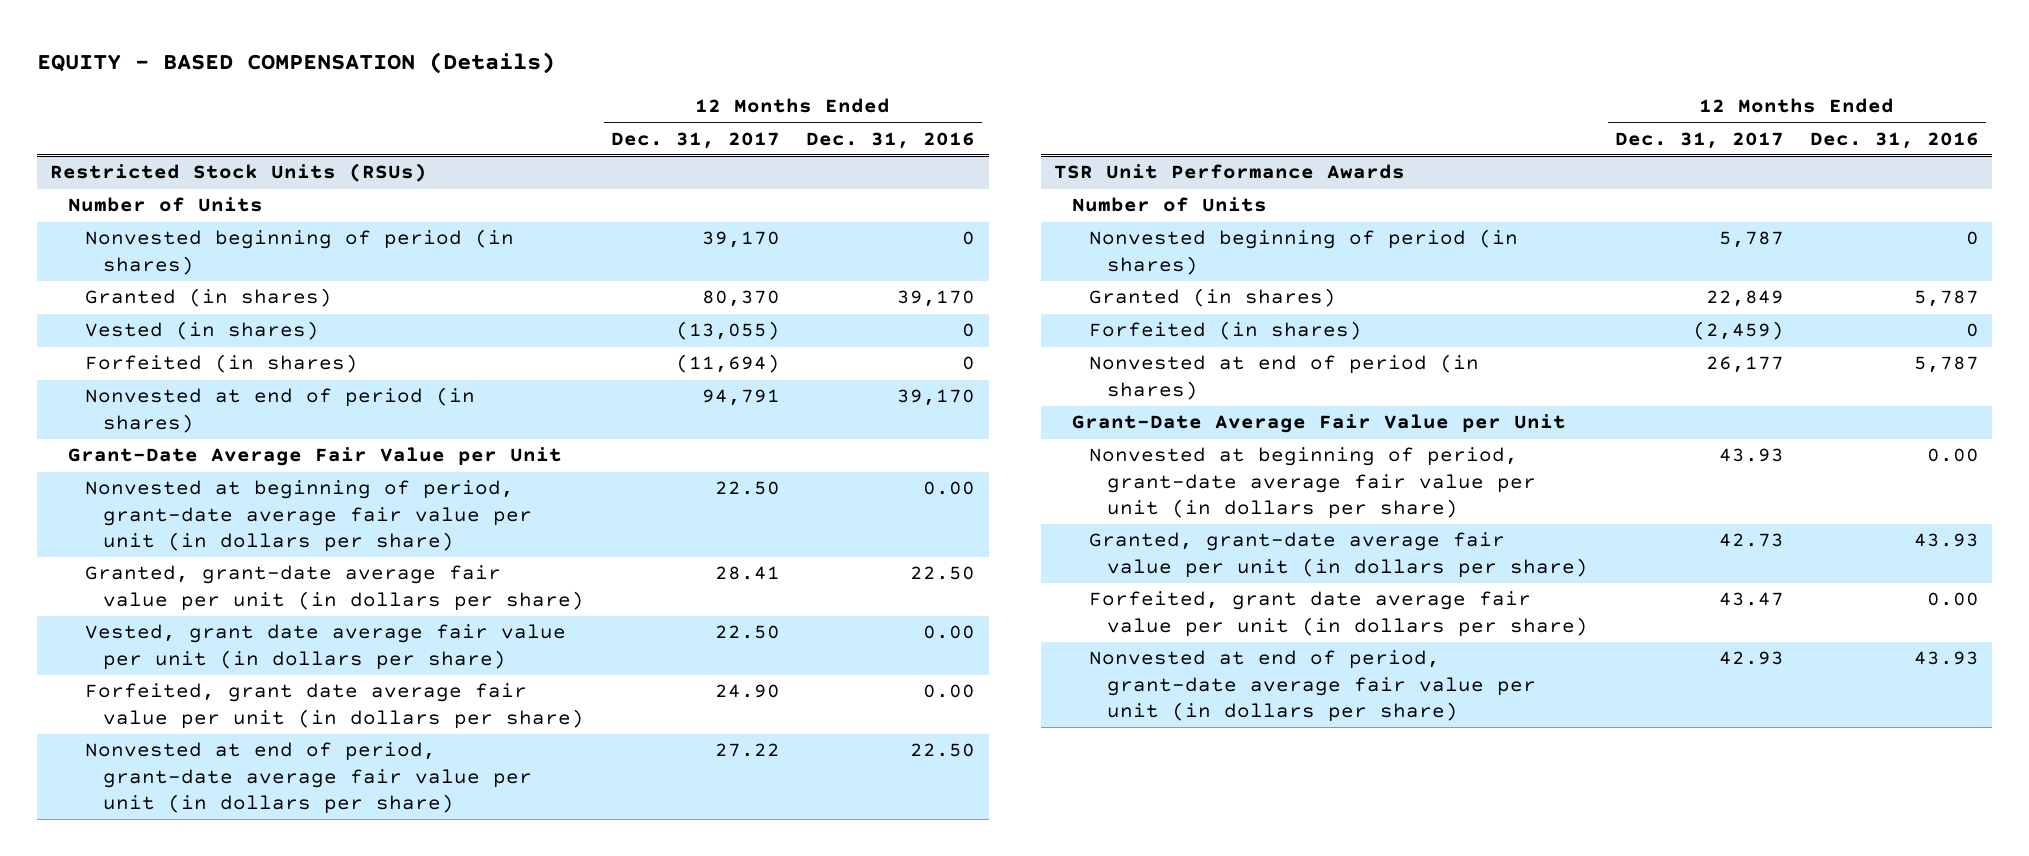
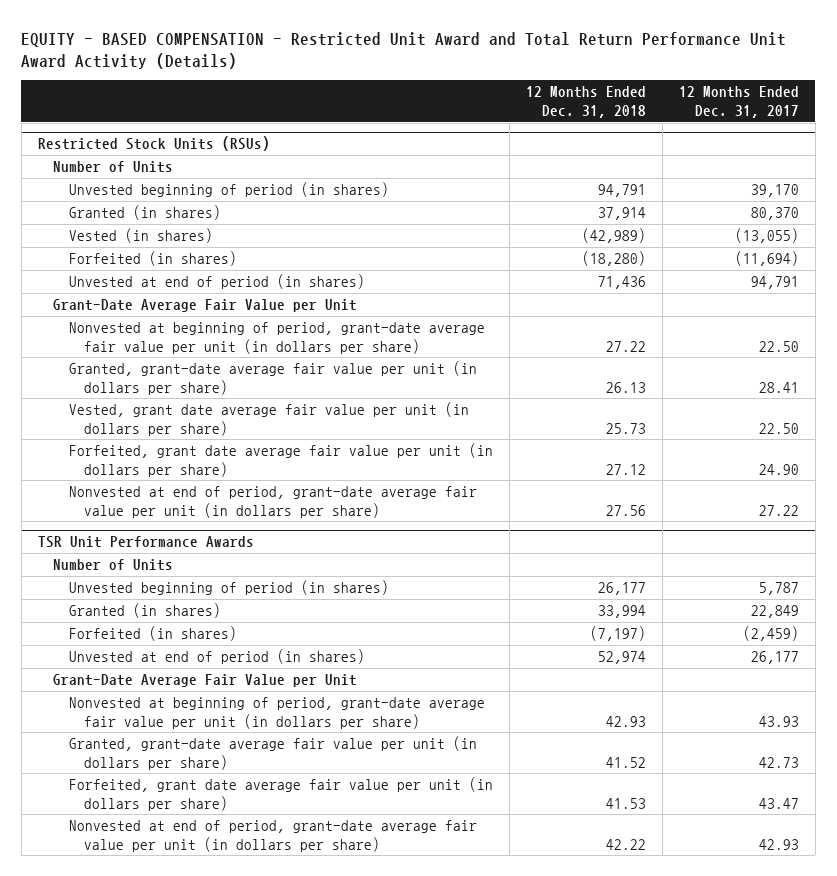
[36,51,555,74] EQUITY - BASED COMPENSATION (Details) -> [21,31,787,70] EQUITY - BASED COMPENSATION - Restricted Unit Award and Total Return Performance Unit Award Activity (Details)
[806,131,976,149] Dec. 31, 2016 -> none
none -> [525,86,646,119] 12 Months Ended Dec. 31, 2018
[85,229,515,275] Nonvested beginning of period (in shares) -> [68,181,389,197] Unvested beginning of period (in shares)
[85,387,476,433] Nonvested at end of period (in shares) -> [68,273,365,289] Unvested at end of period (in shares)
[1089,229,1519,275] Nonvested beginning of period (in shares) -> [68,579,389,595] Unvested beginning of period (in shares)
[1089,354,1480,400] Nonvested at end of period (in shares) -> [68,648,365,664] Unvested at end of period (in shares)

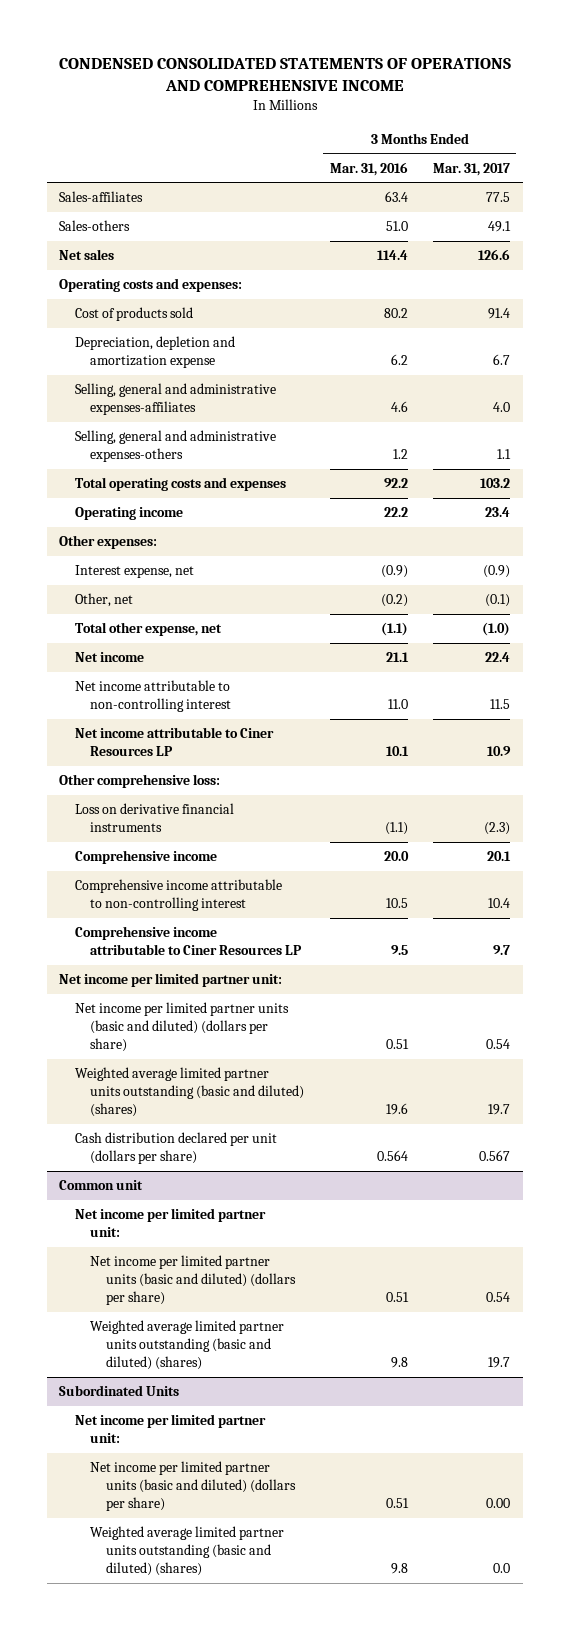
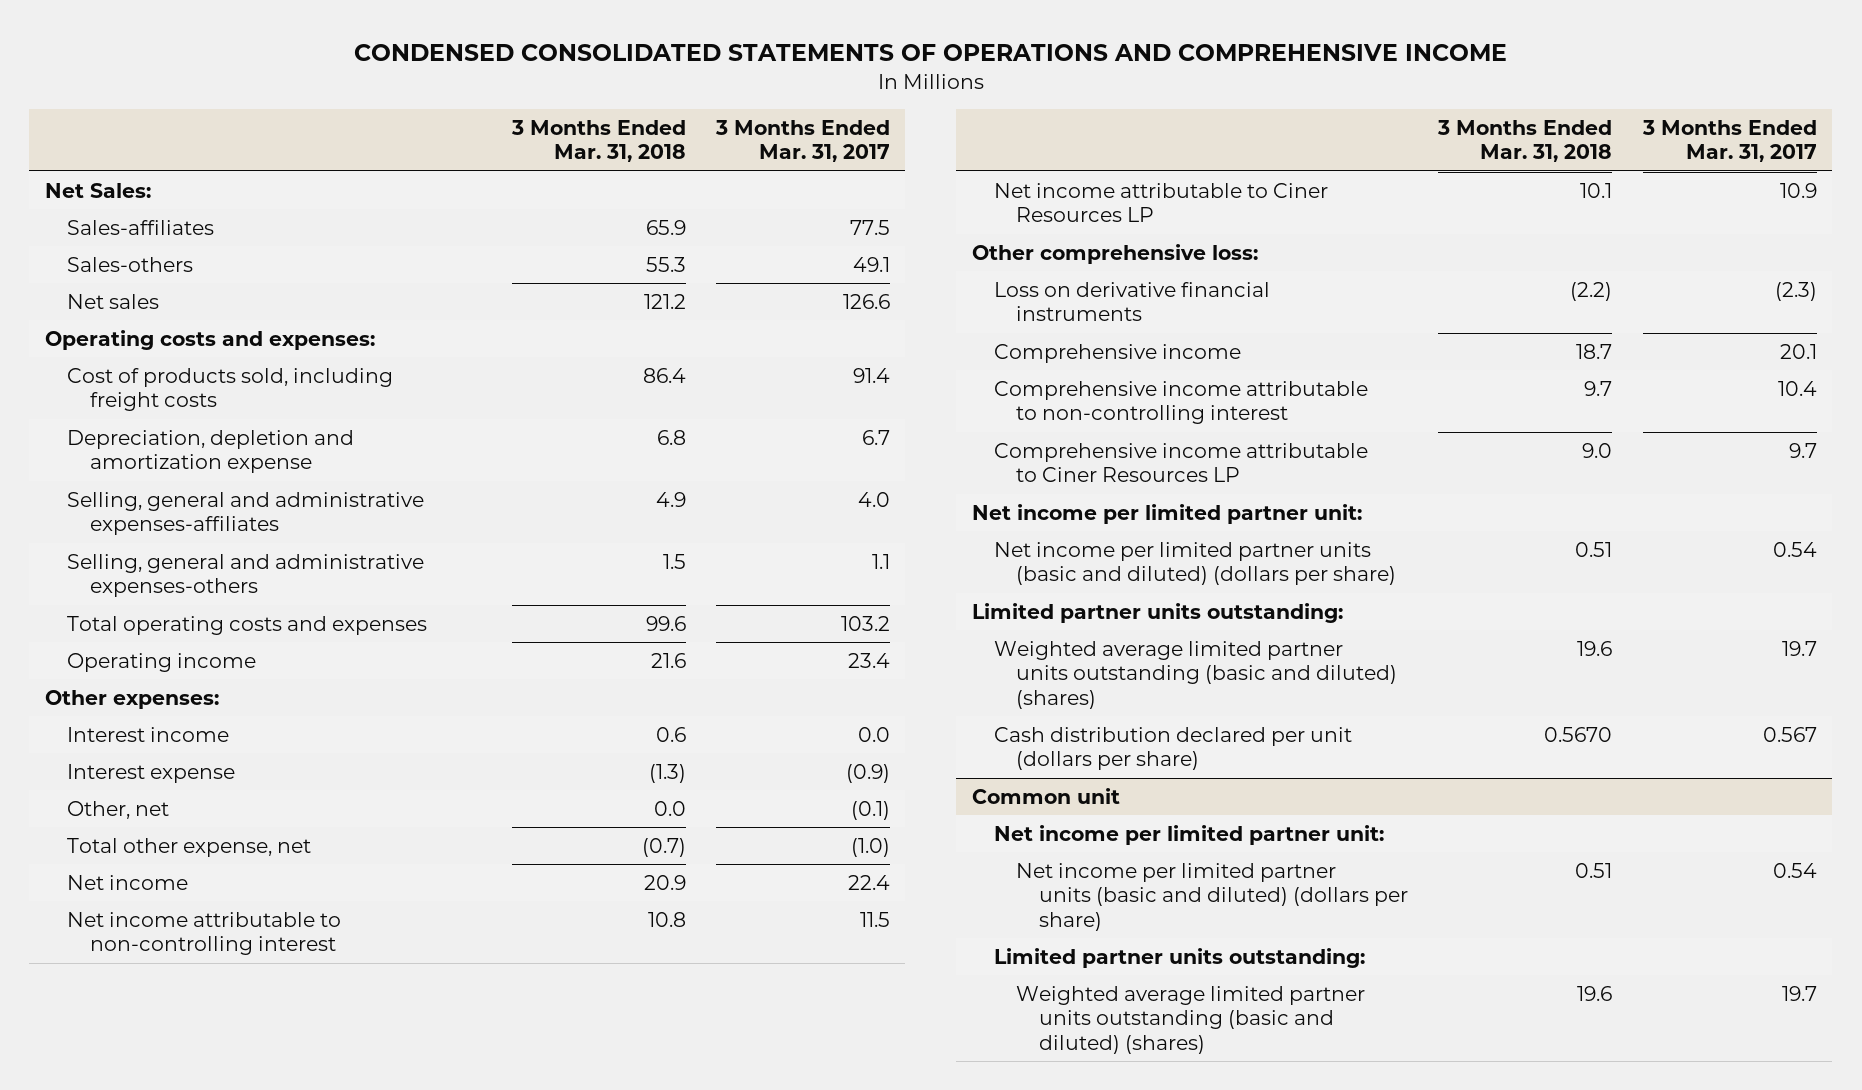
[329,161,408,176] Mar. 31, 2016 -> none
none -> [510,119,686,163] 3 Months Ended Mar. 31, 2018
none -> [44,182,151,198] Net Sales:
[74,307,193,322] Cost of products sold -> [67,367,394,412] Cost of products sold, including freight costs
none -> [67,726,230,742] Interest income
[74,565,194,579] Interest expense, net -> [67,763,236,783] Interest expense
none -> [971,602,1343,623] Limited partner units outstanding:
none -> [994,947,1366,968] Limited partner units outstanding:
[59,1385,180,1397] Subordinated Units -> none
[74,1414,266,1444] Net income per limited partner unit: -> none
[90,1461,296,1512] Net income per limited partner units (basic and diluted) (dollars per share) -> none
[90,1526,285,1577] Weighted average limited partner units outstanding (basic and diluted) (shares) -> none

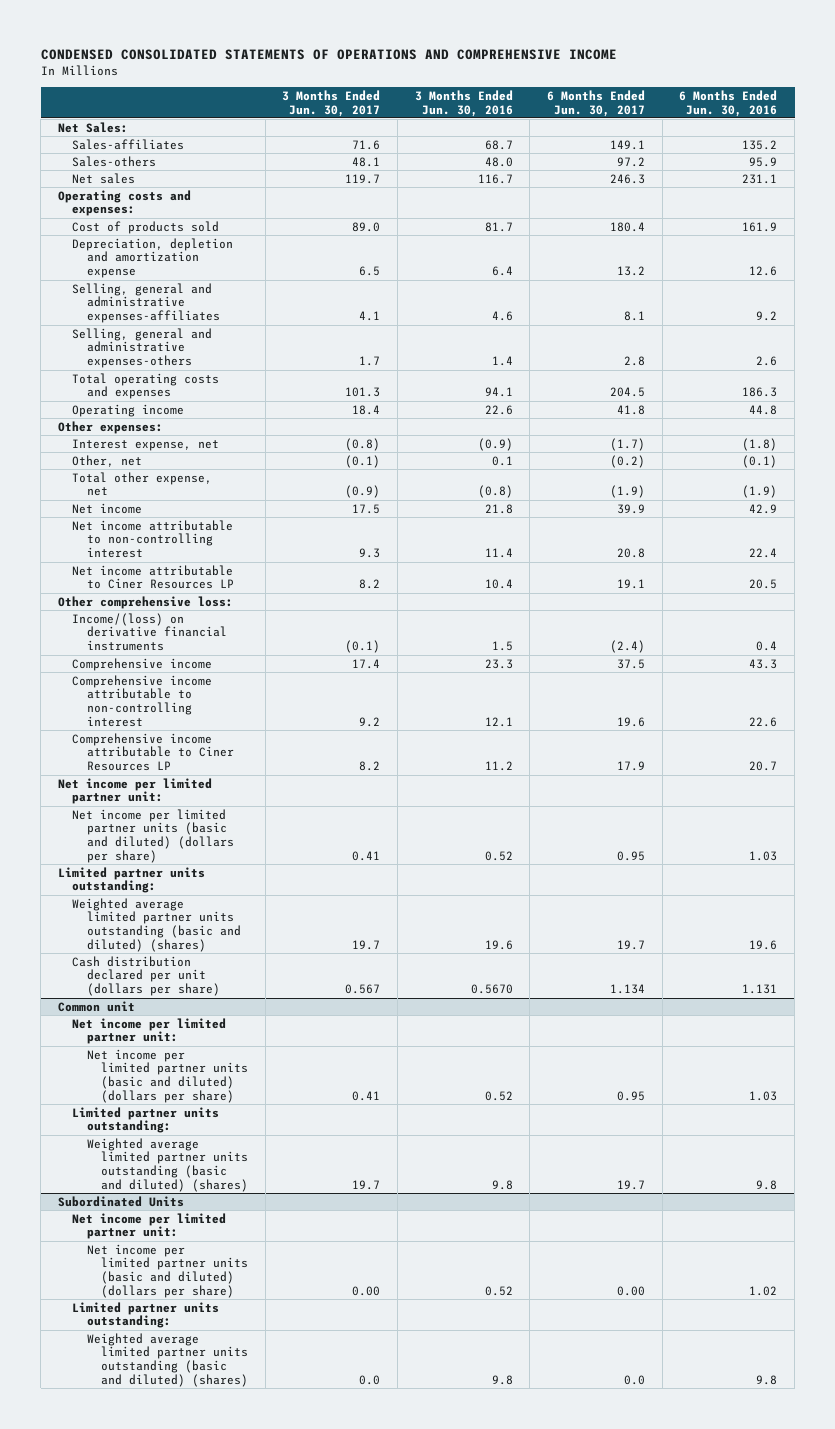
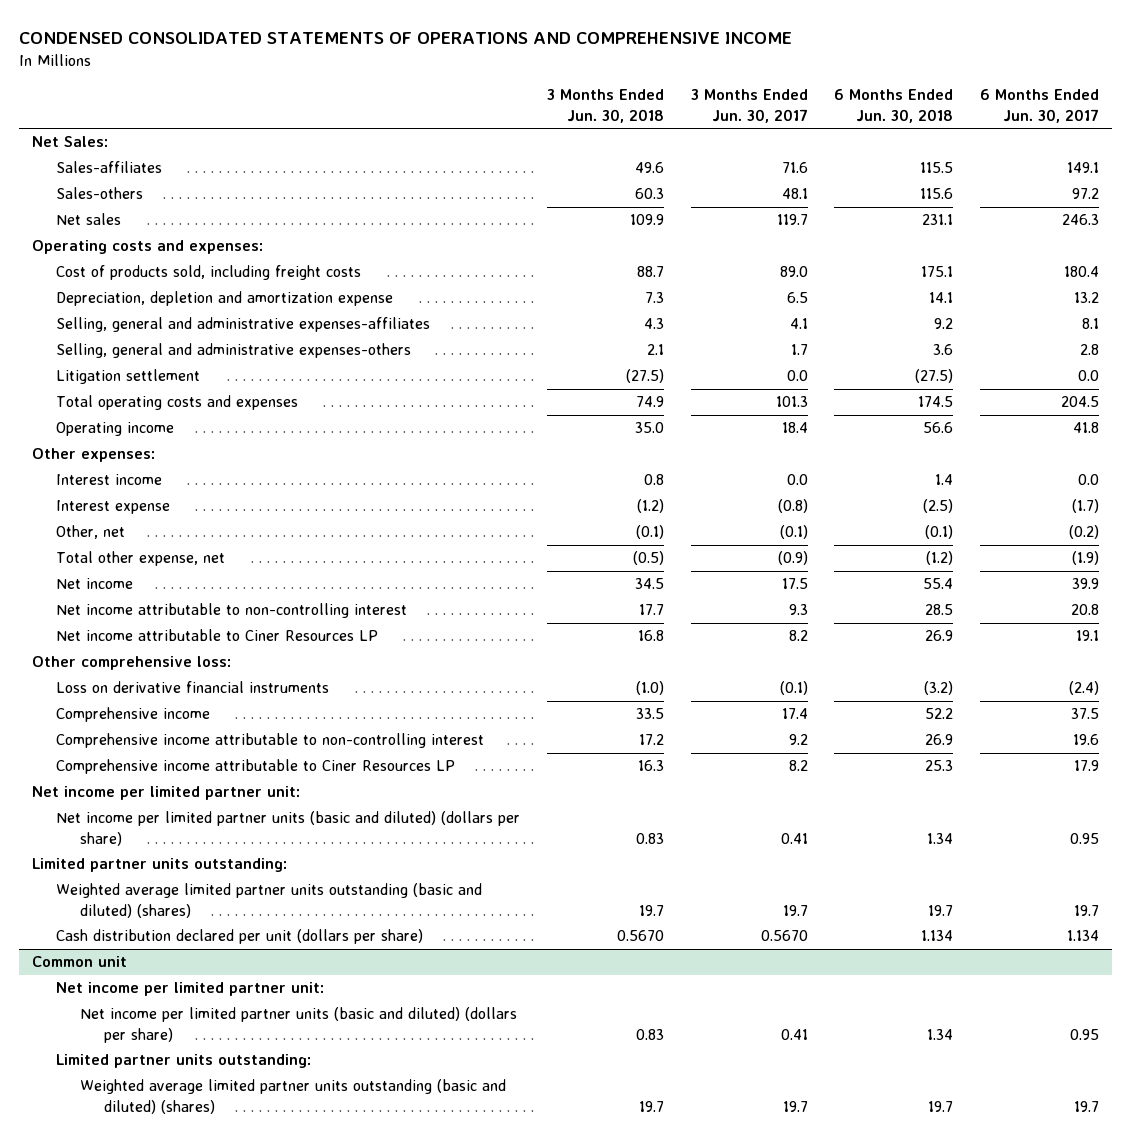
[414,89,513,117] 3 Months Ended Jun. 30, 2016 -> none
[679,89,778,117] 6 Months Ended Jun. 30, 2016 -> none
none -> [546,88,664,123] 3 Months Ended Jun. 30, 2018
none -> [834,88,954,123] 6 Months Ended Jun. 30, 2018
[72,220,220,234] Cost of products sold -> [56,265,362,281] Cost of products sold, including freight costs
none -> [56,369,201,385] Litigation settlement
none -> [56,474,163,486] Interest income
[72,438,220,451] Interest expense, net -> [56,500,171,515] Interest expense
[72,612,227,652] Income/(loss) on derivative financial instruments -> [56,681,330,694] Loss on derivative financial instruments
[345,984,381,995] 0.567 -> [760,930,808,942] 0.5670
[58,1195,185,1207] Subordinated Units -> none
[72,1212,227,1240] Net income per limited partner unit: -> none
[86,1243,249,1298] Net income per limited partner units (basic and diluted) (dollars per share) -> none
[72,1301,220,1329] Limited partner units outstanding: -> none
[86,1332,249,1387] Weighted average limited partner units outstanding (basic and diluted) (shares) -> none

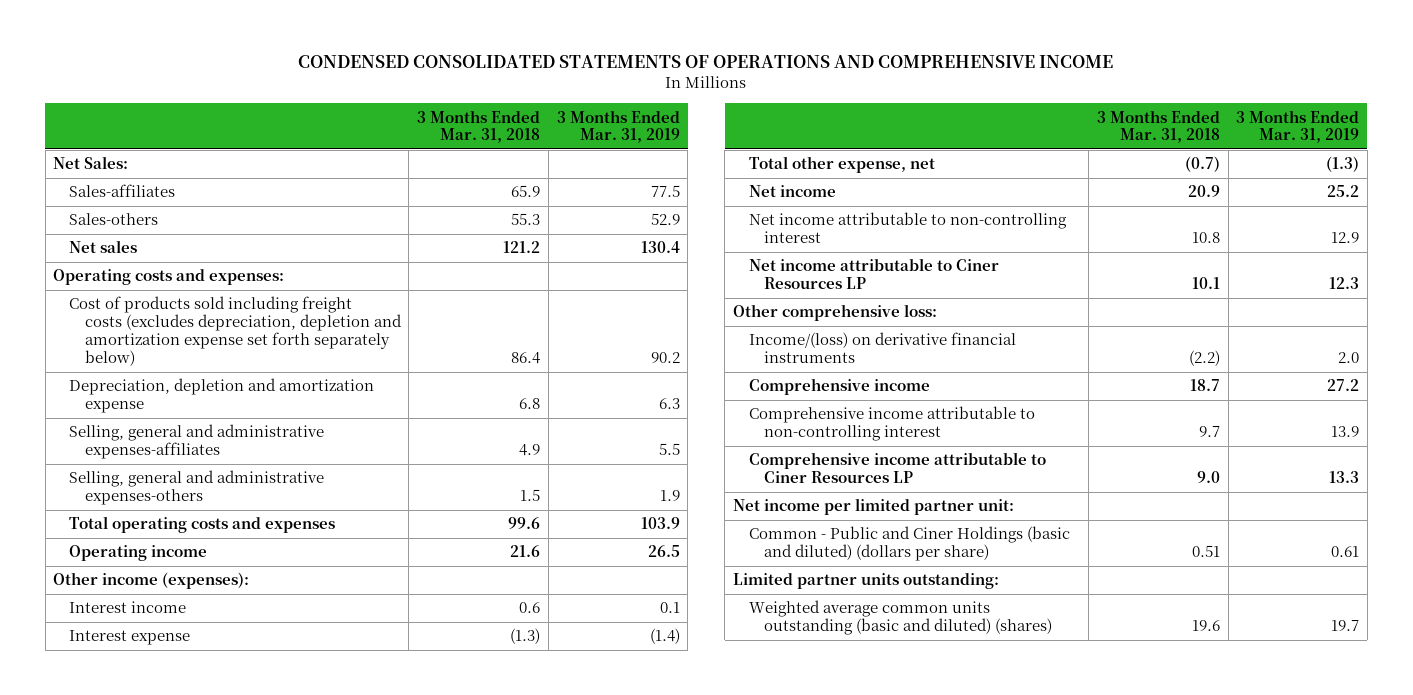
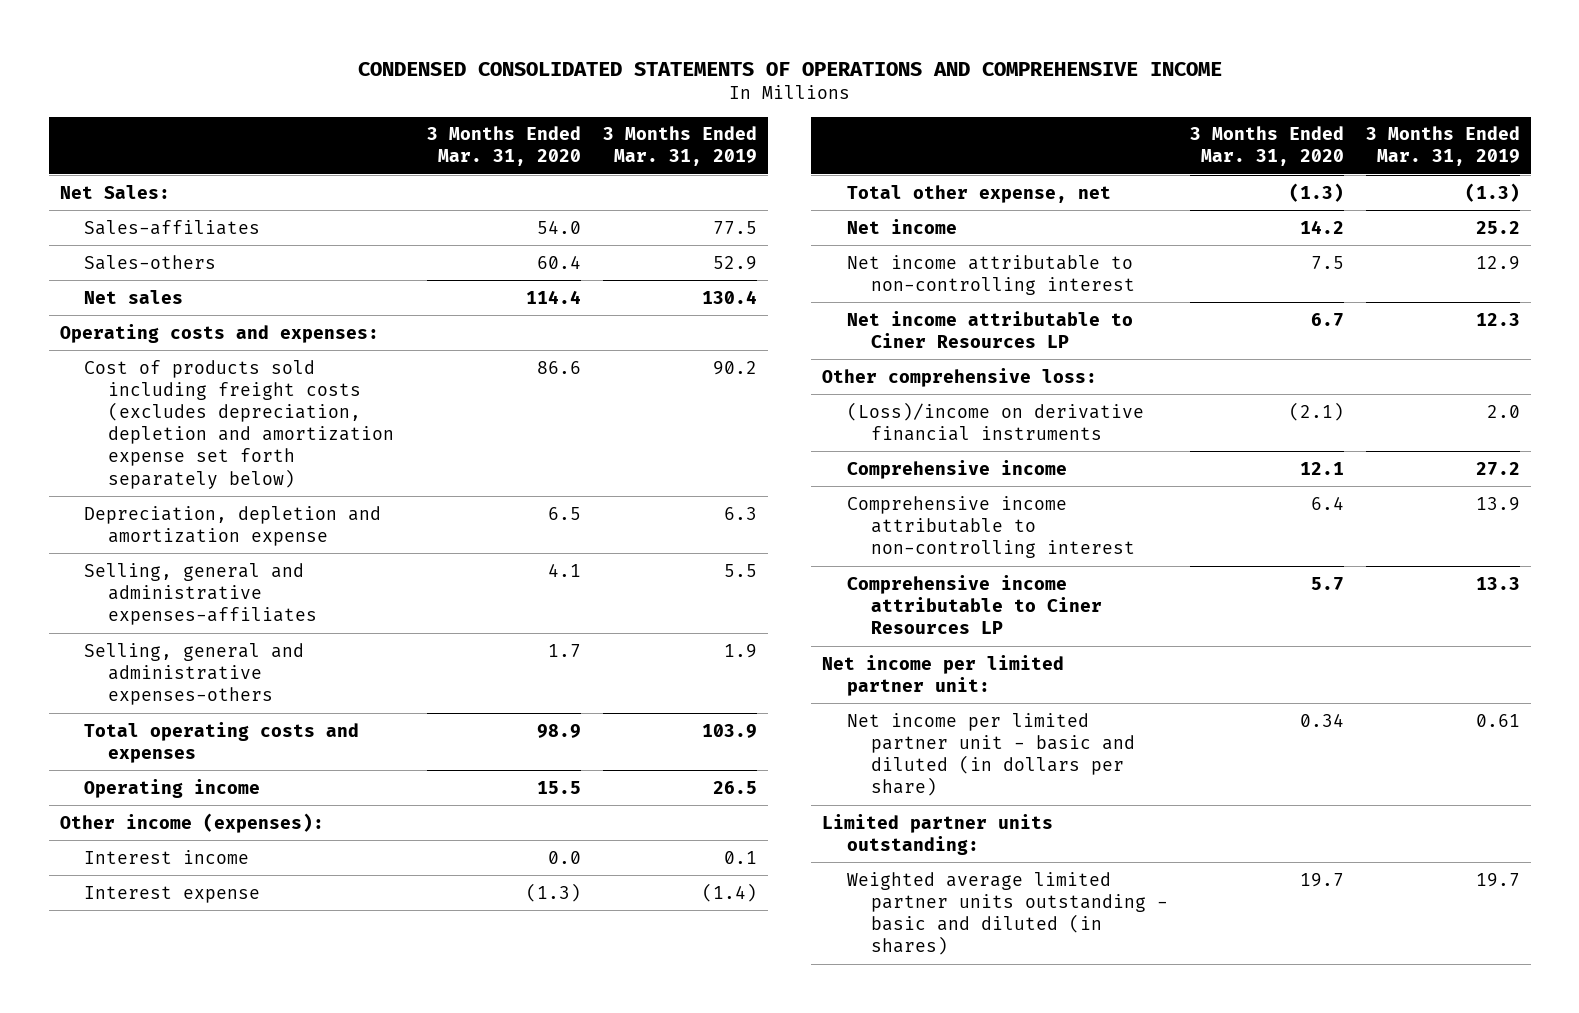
[417,109,541,144] 3 Months Ended Mar. 31, 2018 -> none
none -> [426,126,581,167] 3 Months Ended Mar. 31, 2020
[748,332,1016,364] Income/(loss) on derivative financial instruments -> [846,401,1144,441] (Loss)/income on derivative financial instruments
[748,526,1070,562] Common - Public and Ciner Holdings (basic and diluted) (dollars per share) -> [846,712,1135,797] Net income per limited partner unit - basic and diluted (in dollars per share)
[748,600,1053,636] Weighted average common units outstanding (basic and diluted) (shares) -> [846,871,1168,956] Weighted average limited partner units outstanding - basic and diluted (in shares)

